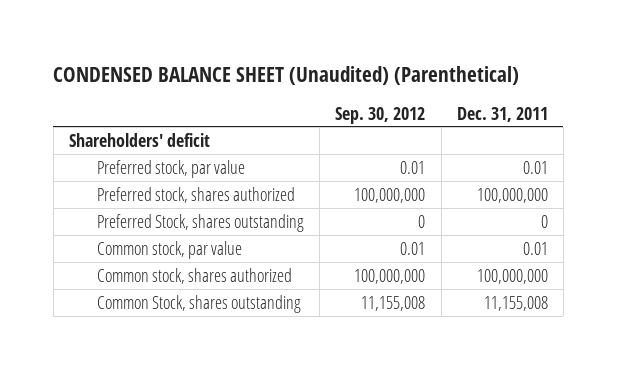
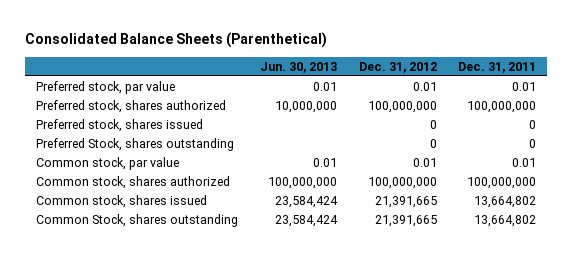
[53,65,520,85] CONDENSED BALANCE SHEET (Unaudited) (Parenthetical) -> [25,32,328,49] Consolidated Balance Sheets (Parenthetical)
[335,106,426,124] Sep. 30, 2012 -> none
none -> [259,61,337,73] Jun. 30, 2013
none -> [358,61,437,73] Dec. 31, 2012
[68,132,210,147] Shareholders' deficit -> none
none -> [36,118,204,132] Preferred stock, shares issued
none -> [36,194,208,208] Common stock, shares issued
[483,295,548,311] 11,155,008 -> [474,214,537,227] 13,664,802

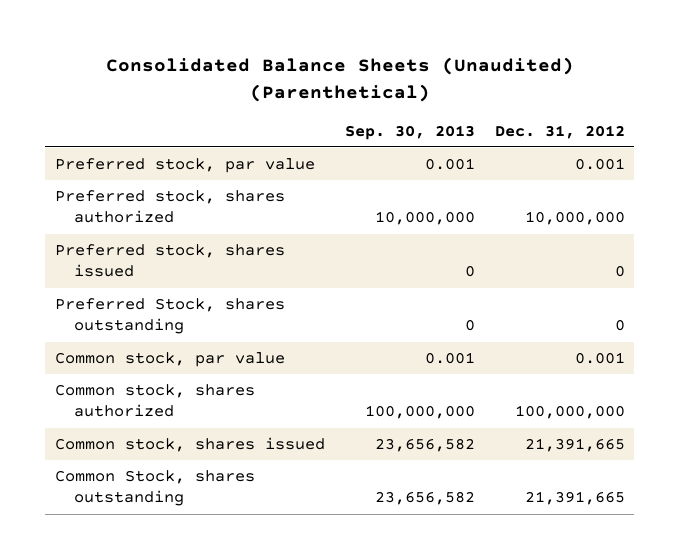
[25,32,328,49] Consolidated Balance Sheets (Parenthetical) -> [105,57,574,102] Consolidated Balance Sheets (Unaudited) (Parenthetical)
[259,61,337,73] Jun. 30, 2013 -> none
[458,61,537,73] Dec. 31, 2011 -> none
none -> [344,124,475,140] Sep. 30, 2013
[412,81,437,91] 0.01 -> [574,158,625,171] 0.001
[367,100,437,113] 100,000,000 -> [524,211,625,226] 10,000,000
[412,157,437,167] 0.01 -> [574,352,625,365] 0.001

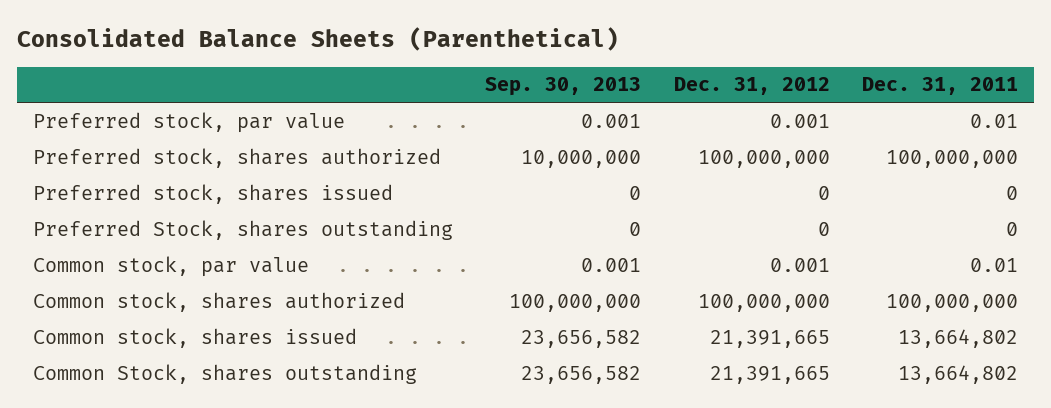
[105,57,574,102] Consolidated Balance Sheets (Unaudited) (Parenthetical) -> [16,27,619,52] Consolidated Balance Sheets (Parenthetical)
none -> [862,77,1019,96] Dec. 31, 2011
[524,211,625,226] 10,000,000 -> [697,149,830,168] 100,000,000

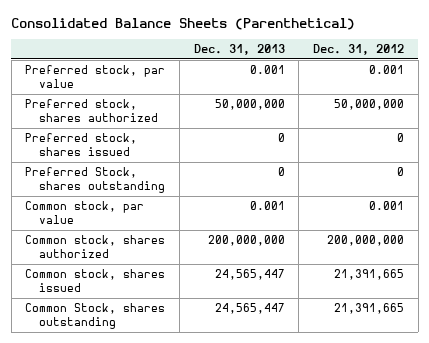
[485,77,642,97] Sep. 30, 2013 -> none
[862,77,1019,96] Dec. 31, 2011 -> none
none -> [193,43,285,55] Dec. 31, 2013
[697,149,830,168] 100,000,000 -> [333,98,404,110] 50,000,000
[697,293,830,312] 100,000,000 -> [326,234,404,246] 200,000,000

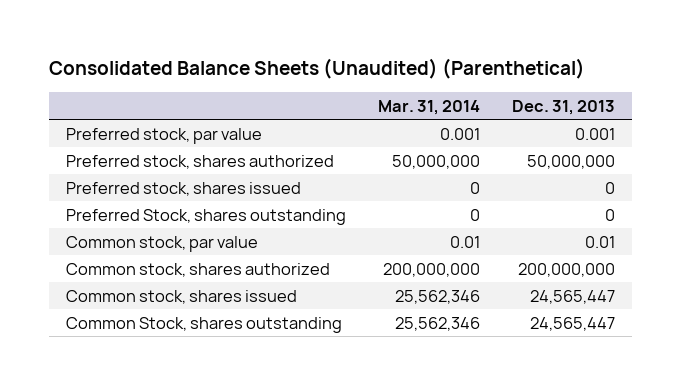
[11,18,356,31] Consolidated Balance Sheets (Parenthetical) -> [49,58,586,80] Consolidated Balance Sheets (Unaudited) (Parenthetical)
[312,43,404,55] Dec. 31, 2012 -> none
none -> [378,99,481,115] Mar. 31, 2014
[249,200,285,210] 0.001 -> [585,235,616,248] 0.01

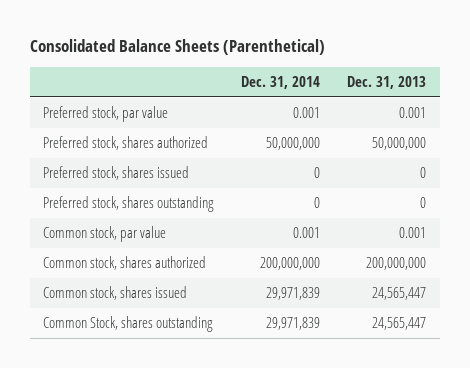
[49,58,586,80] Consolidated Balance Sheets (Unaudited) (Parenthetical) -> [29,39,325,56] Consolidated Balance Sheets (Parenthetical)
[378,99,481,115] Mar. 31, 2014 -> none
none -> [240,75,320,89] Dec. 31, 2014
[65,208,346,225] Preferred Stock, shares outstanding -> [43,196,215,213] Preferred stock, shares outstanding
[585,235,616,248] 0.01 -> [399,227,427,239] 0.001

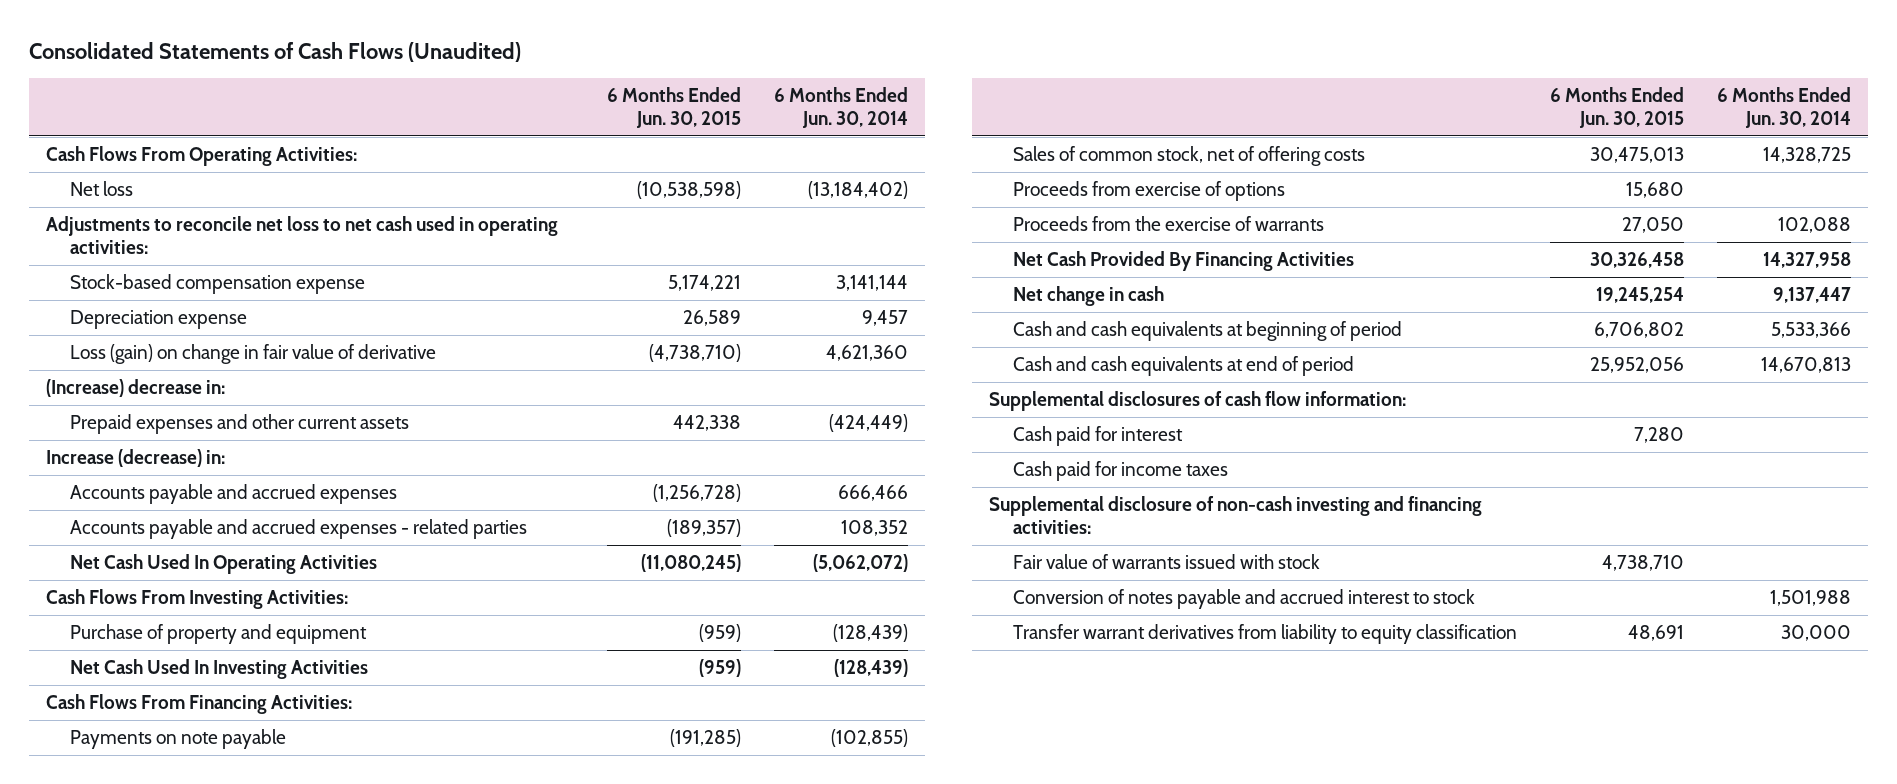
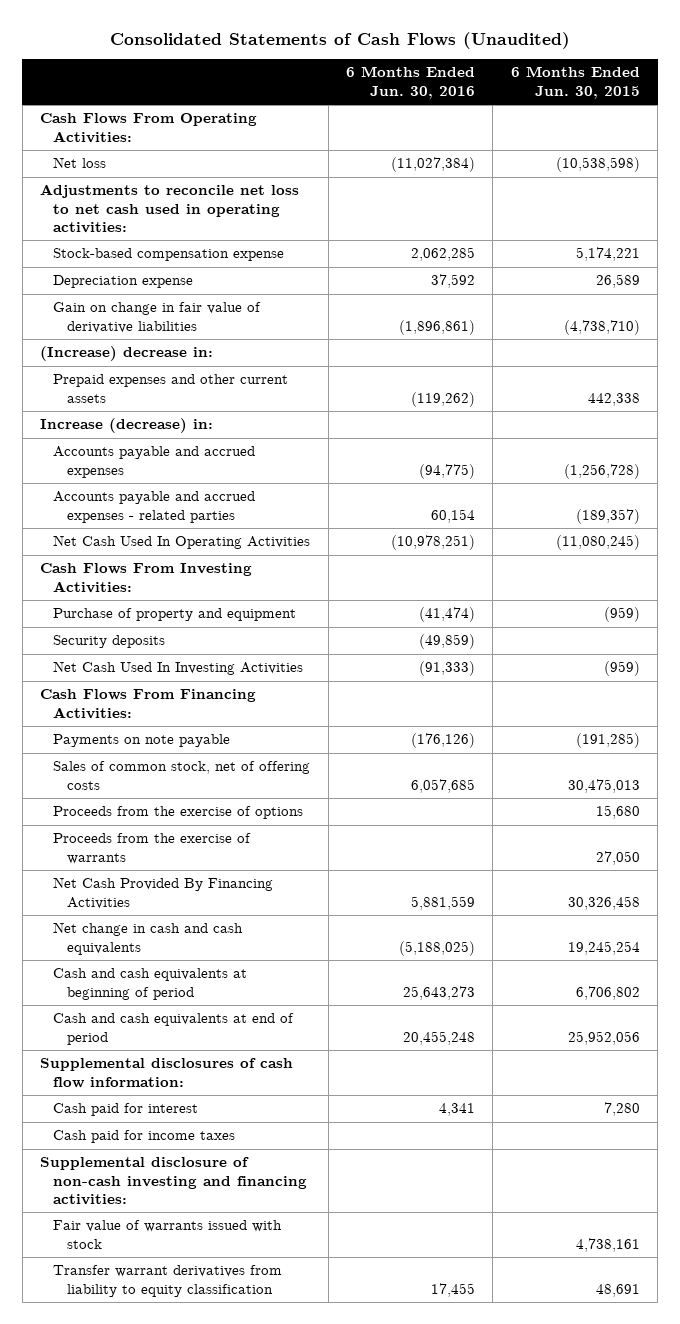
[774,86,909,129] 6 Months Ended Jun. 30, 2014 -> none
none -> [346,66,476,99] 6 Months Ended Jun. 30, 2016
[70,344,437,365] Loss (gain) on change in fair value of derivative -> [53,302,262,333] Gain on change in fair value of derivative liabilities
none -> [53,635,166,649] Security deposits
[1013,181,1286,202] Proceeds from exercise of options -> [53,806,304,820] Proceeds from the exercise of options
[1013,286,1165,307] Net change in cash -> [53,922,244,955] Net change in cash and cash equivalents
[1013,589,1476,610] Conversion of notes payable and accrued interest to stock -> none
[1602,555,1685,572] 4,738,710 -> [575,1237,640,1252] 4,738,161

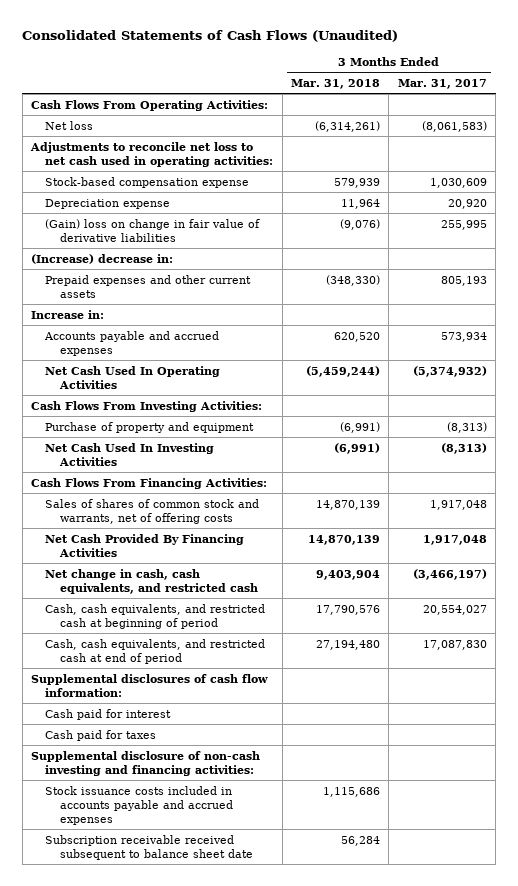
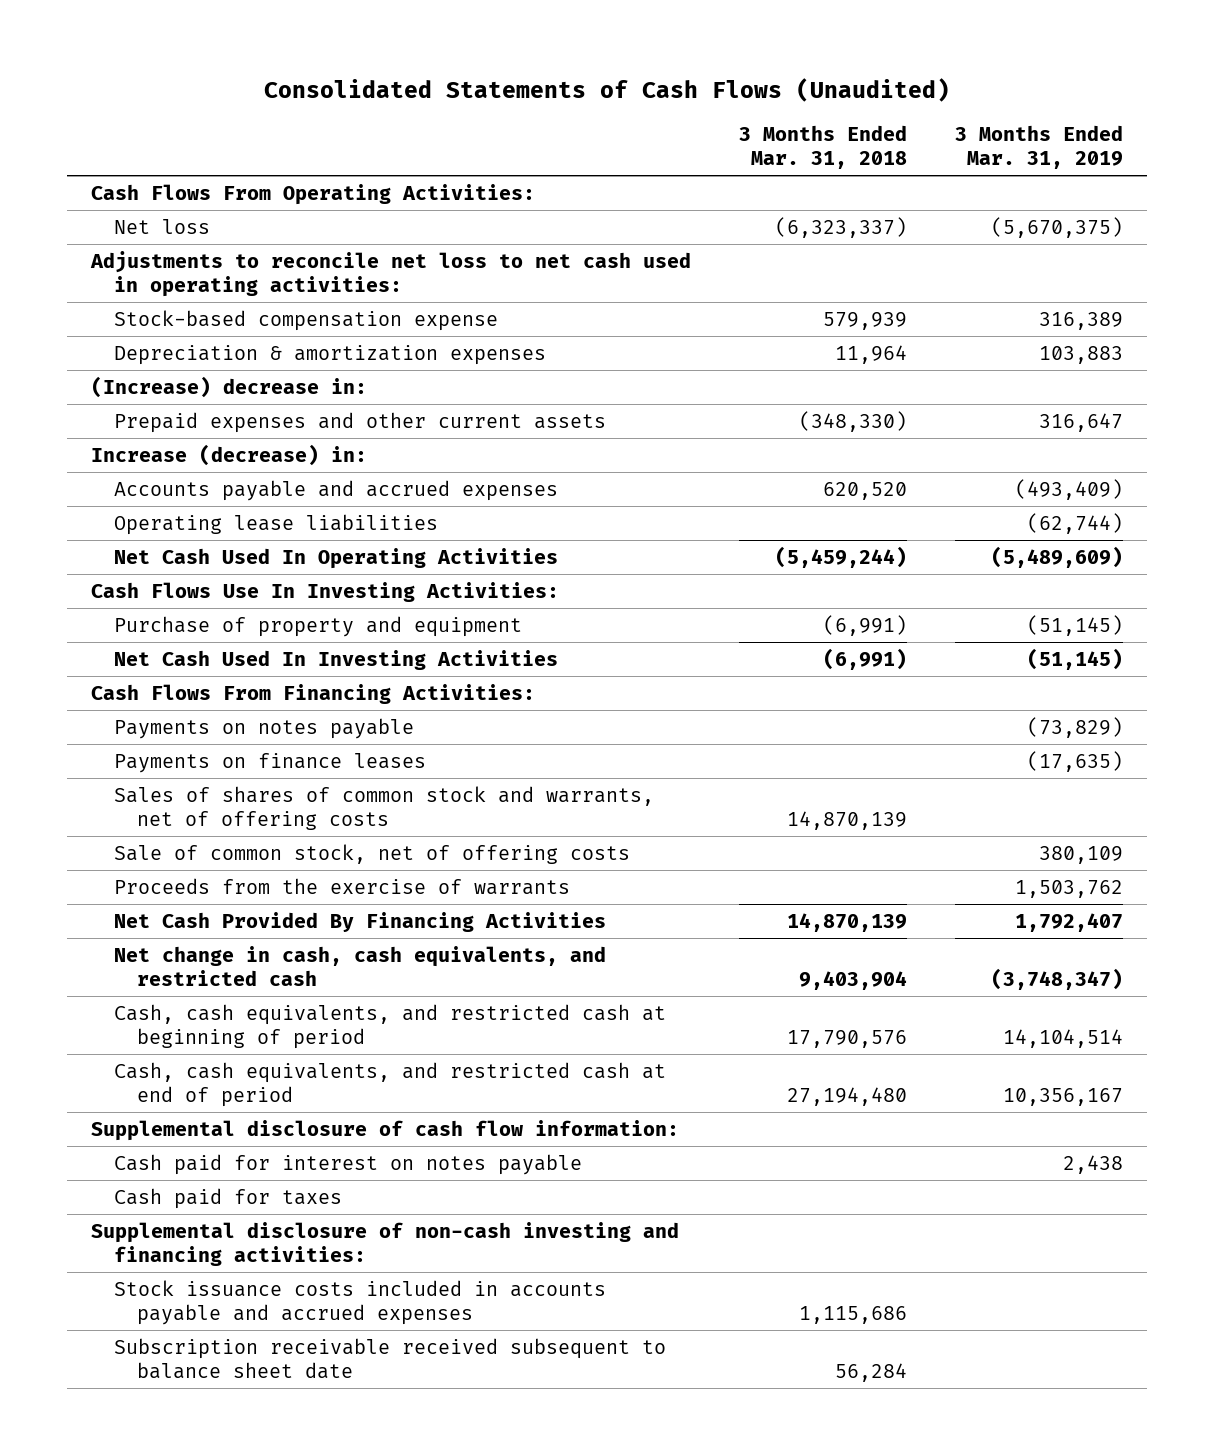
[397,78,487,89] Mar. 31, 2017 -> none
none -> [954,124,1123,170] 3 Months Ended Mar. 31, 2019
[315,120,381,132] (6,314,261) -> [775,216,908,238] (6,323,337)
[45,218,261,242] (Gain) loss on change in fair value of derivative liabilities -> none
[45,198,171,209] Depreciation expense -> [114,344,547,365] Depreciation & amortization expenses
[31,309,105,319] Increase in: -> [91,443,368,466] Increase (decrease) in:
none -> [114,513,439,535] Operating lease liabilities
[31,400,263,412] Cash Flows From Investing Activities: -> [91,581,560,602] Cash Flows Use In Investing Activities:
none -> [114,717,415,739] Payments on notes payable
none -> [114,752,427,773] Payments on finance leases
none -> [114,843,631,864] Sale of common stock, net of offering costs
none -> [114,877,571,895] Proceeds from the exercise of warrants
[31,673,269,697] Supplemental disclosures of cash flow information: -> [91,1119,680,1141] Supplemental disclosure of cash flow information:
[45,708,172,720] Cash paid for interest -> [114,1153,583,1175] Cash paid for interest on notes payable

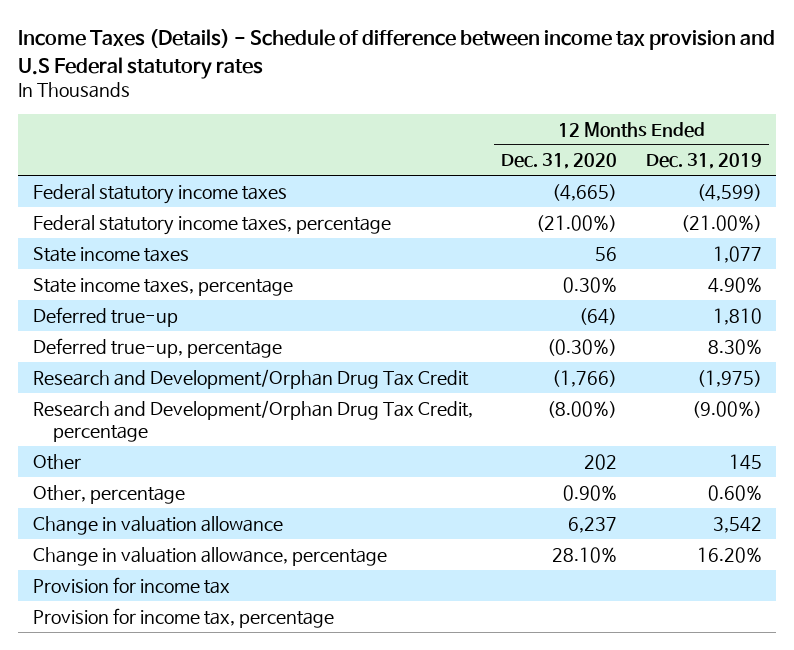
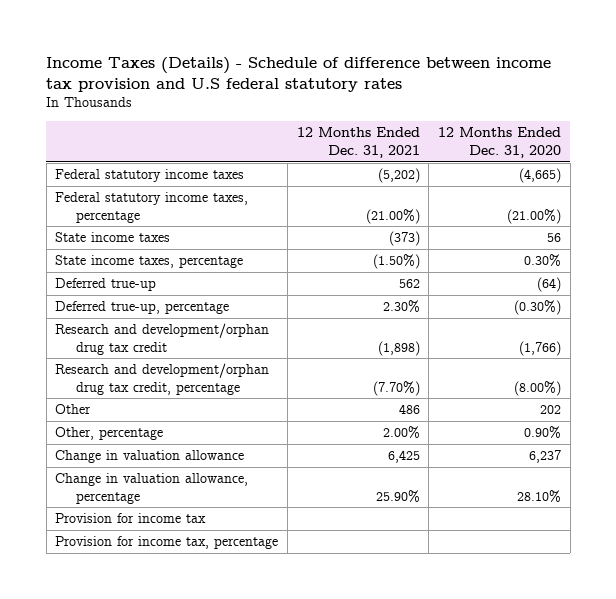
[18,29,776,79] Income Taxes (Details) - Schedule of difference between income tax provision and U.S Federal statutory rates -> [46,56,552,92] Income Taxes (Details) - Schedule of difference between income tax provision and U.S federal statutory rates
[645,153,762,170] Dec. 31, 2019 -> none
none -> [296,127,420,159] 12 Months Ended Dec. 31, 2021
[32,368,469,389] Research and Development/Orphan Drug Tax Credit -> [55,323,270,355] Research and development/orphan drug tax credit
[32,399,473,442] Research and Development/Orphan Drug Tax Credit, percentage -> [55,363,270,395] Research and development/orphan drug tax credit, percentage

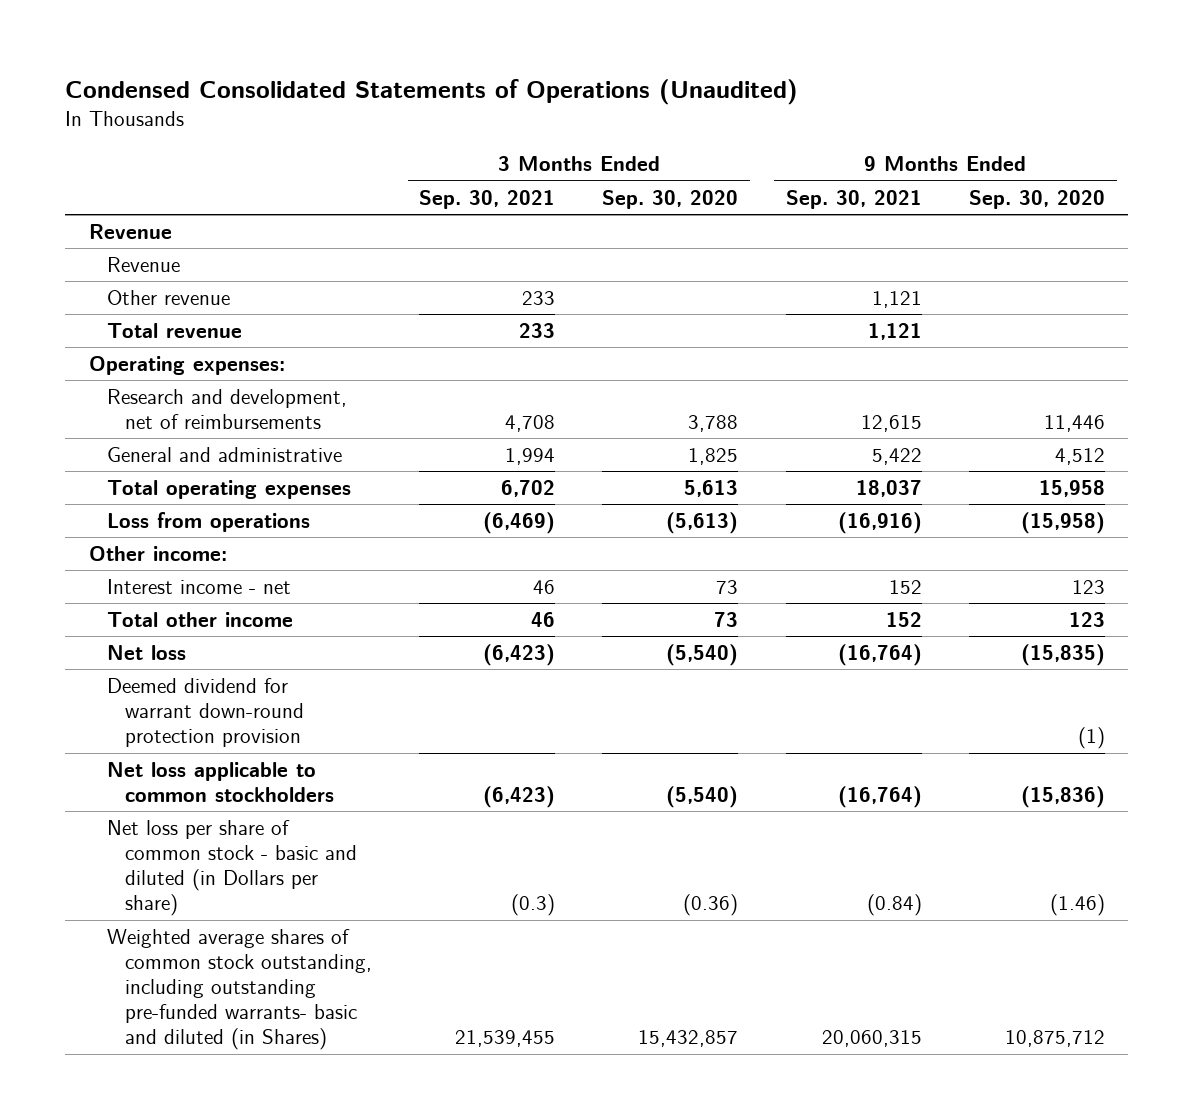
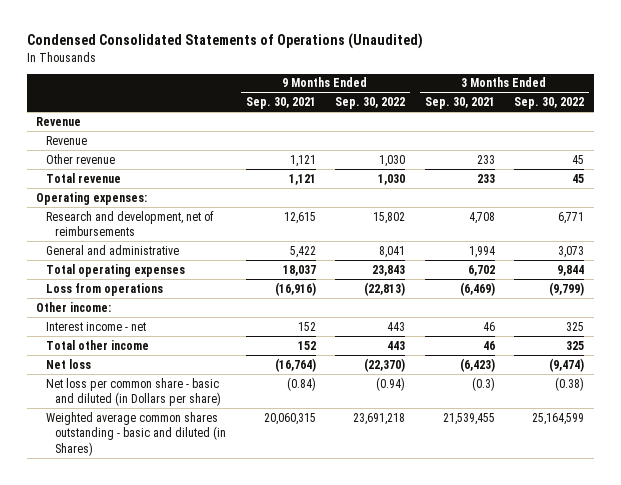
[602,189,739,209] Sep. 30, 2020 -> none
[968,189,1105,209] Sep. 30, 2020 -> none
none -> [335,97,406,110] Sep. 30, 2022
none -> [514,97,585,110] Sep. 30, 2022
[106,678,305,748] Deemed dividend for warrant down-round protection provision -> none
[106,762,335,803] Net loss applicable to common stockholders -> none
[106,820,358,917] Net loss per share of common stock - basic and diluted (in Dollars per share) -> [45,377,221,407] Net loss per common share - basic and diluted (in Dollars per share)
[106,929,373,1051] Weighted average shares of common stock outstanding, including outstanding pre-funded warrants- basic and diluted (in Shares) -> [45,411,226,456] Weighted average common shares outstanding - basic and diluted (in Shares)

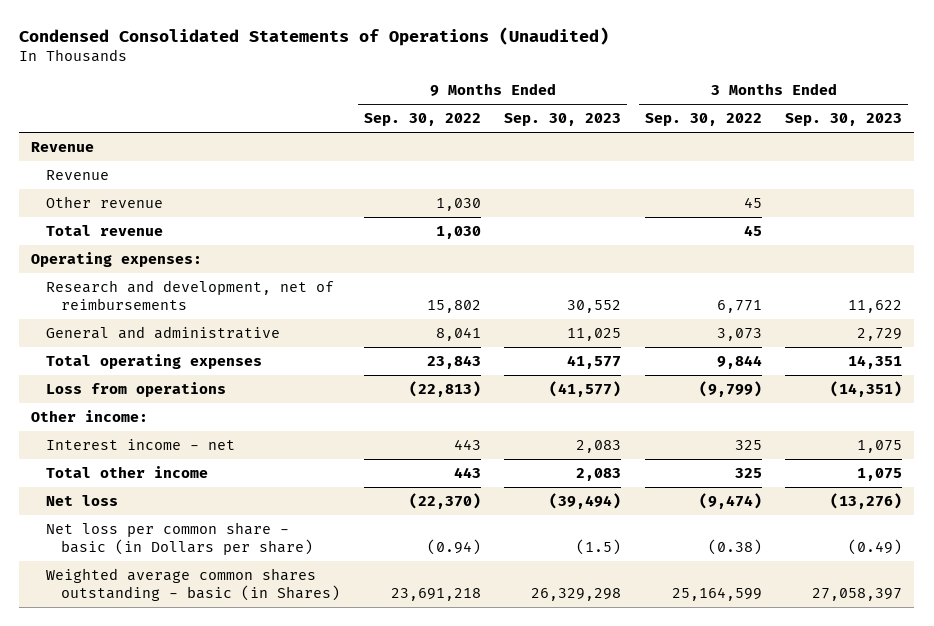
[245,97,316,110] Sep. 30, 2021 -> none
[424,97,495,110] Sep. 30, 2021 -> none
none -> [504,113,622,127] Sep. 30, 2023
none -> [785,113,903,127] Sep. 30, 2023
[45,377,221,407] Net loss per common share - basic and diluted (in Dollars per share) -> [46,522,314,555] Net loss per common share - basic (in Dollars per share)
[45,411,226,456] Weighted average common shares outstanding - basic and diluted (in Shares) -> [46,568,341,601] Weighted average common shares outstanding - basic (in Shares)

